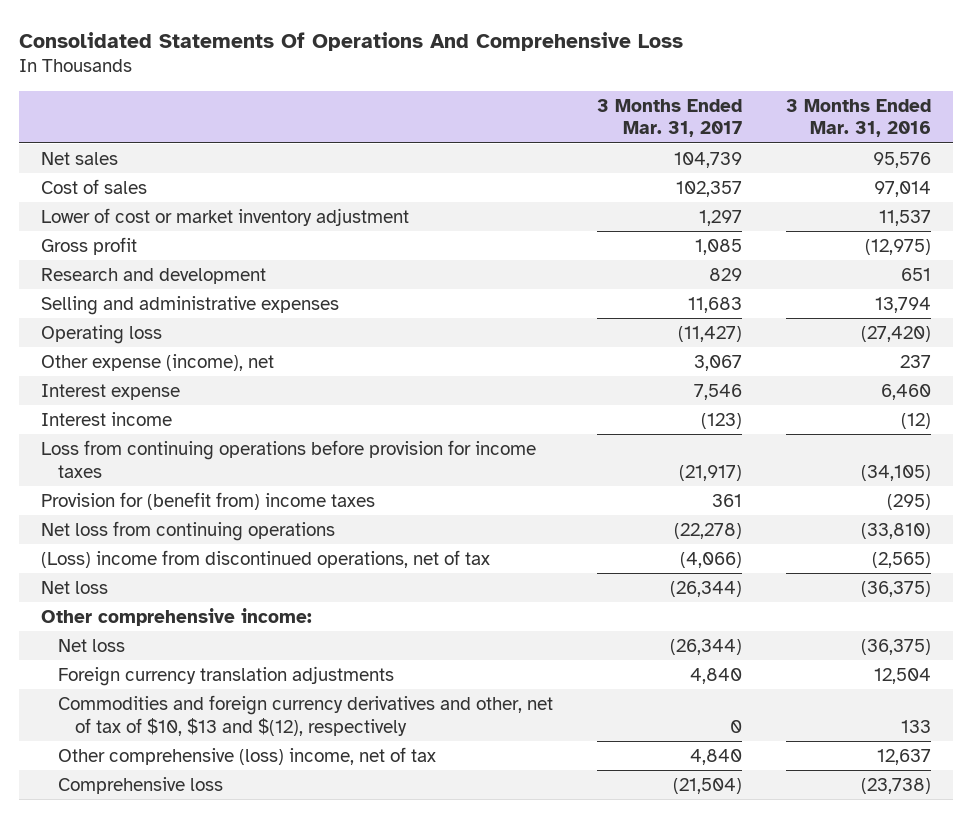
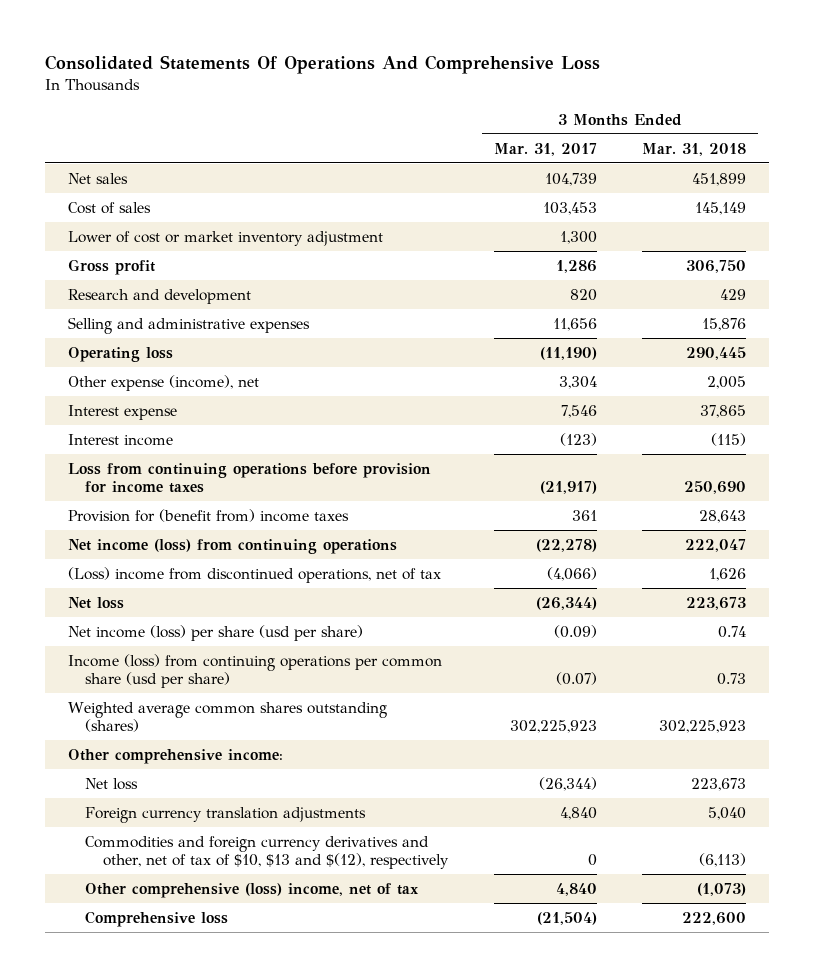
[785,98,931,138] 3 Months Ended Mar. 31, 2016 -> none
none -> [642,142,747,156] Mar. 31, 2018
[675,180,742,197] 102,357 -> [542,201,597,215] 103,453
[698,209,742,226] 1,297 -> [559,230,597,244] 1,300
[694,238,742,255] 1,085 -> [555,259,597,273] 1,286
[708,267,742,281] 829 -> [569,288,597,301] 820
[687,296,742,313] 11,683 -> [552,317,597,331] 11,656
[677,325,742,342] (11,427) -> [539,346,597,360] (11,190)
[693,354,742,371] 3,067 -> [558,375,597,389] 3,304
[41,520,336,541] Net loss from continuing operations -> [67,538,397,554] Net income (loss) from continuing operations
none -> [67,624,363,641] Net income (loss) per share (usd per share)
none -> [67,653,442,688] Income (loss) from continuing operations per common share (usd per share)
none -> [67,701,387,732] Weighted average common shares outstanding (shares)

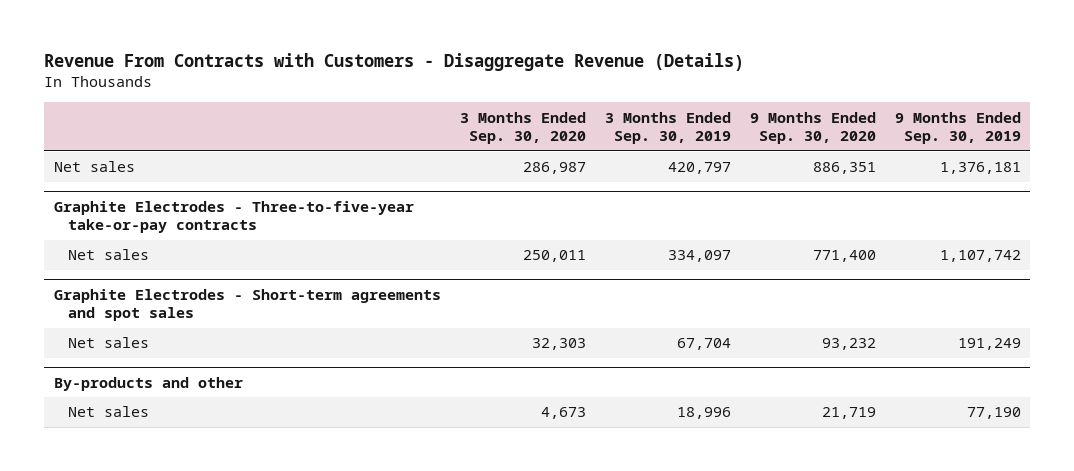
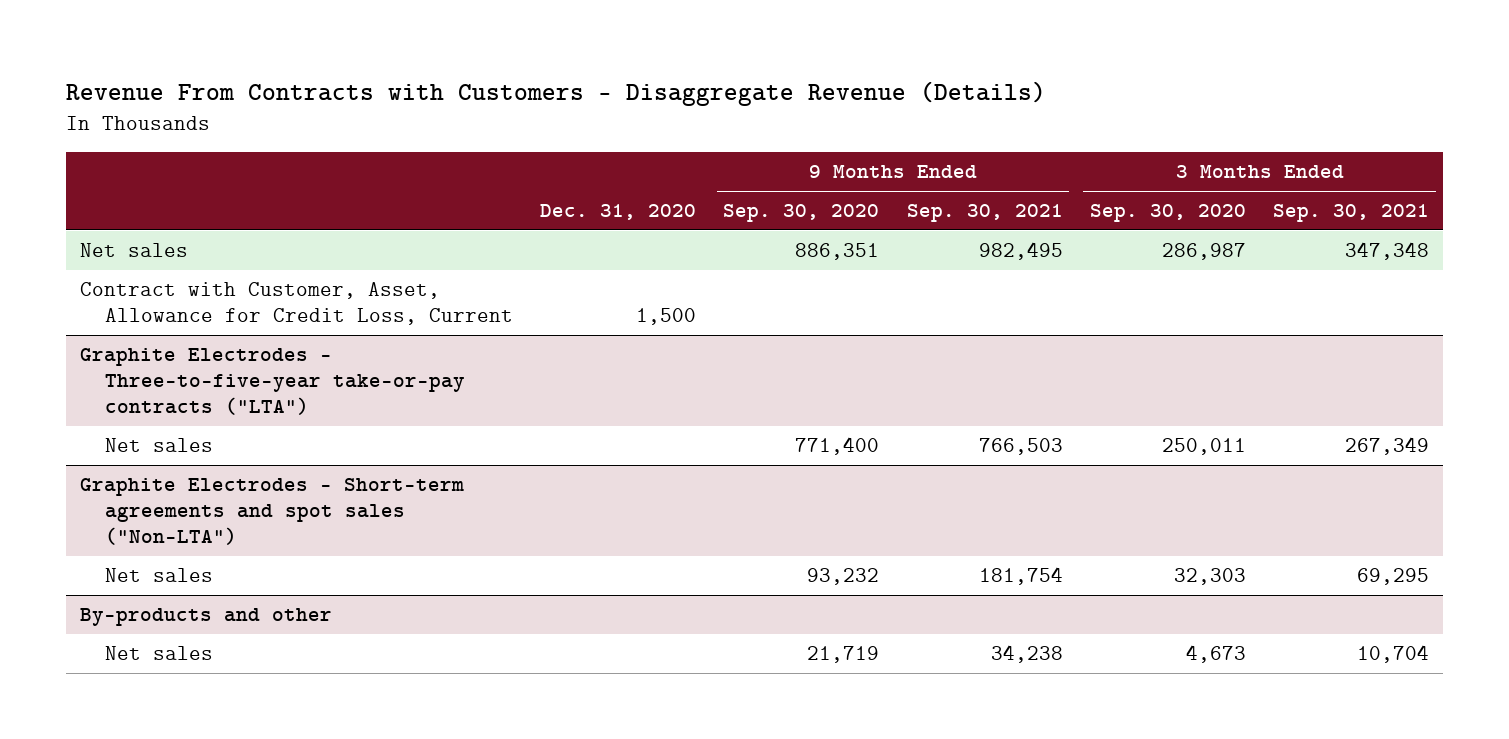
[604,111,731,145] 3 Months Ended Sep. 30, 2019 -> none
[894,111,1021,145] 9 Months Ended Sep. 30, 2019 -> none
none -> [540,204,697,221] Dec. 31, 2020
none -> [906,204,1063,223] Sep. 30, 2021
none -> [1273,204,1430,223] Sep. 30, 2021
none -> [79,282,513,326] Contract with Customer, Asset, Allowance for Credit Loss, Current
[53,200,414,234] Graphite Electrodes - Three-to-five-year take-or-pay contracts -> [79,348,465,415] Graphite Electrodes - Three-to-five-year take-or-pay contracts ("LTA")
[53,288,441,322] Graphite Electrodes - Short-term agreements and spot sales -> [79,478,464,545] Graphite Electrodes - Short-term agreements and spot sales ("Non-LTA")

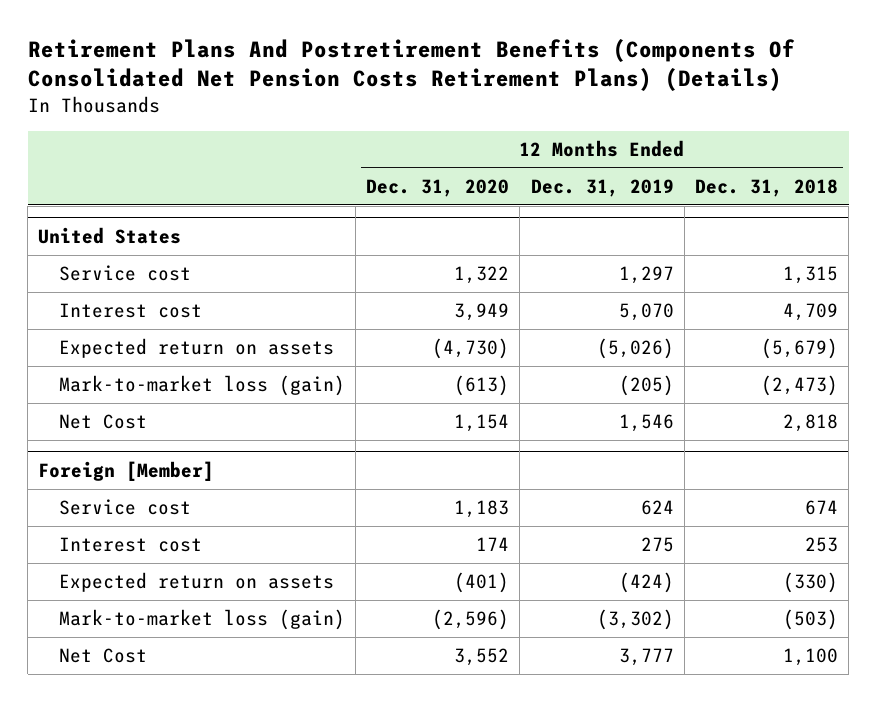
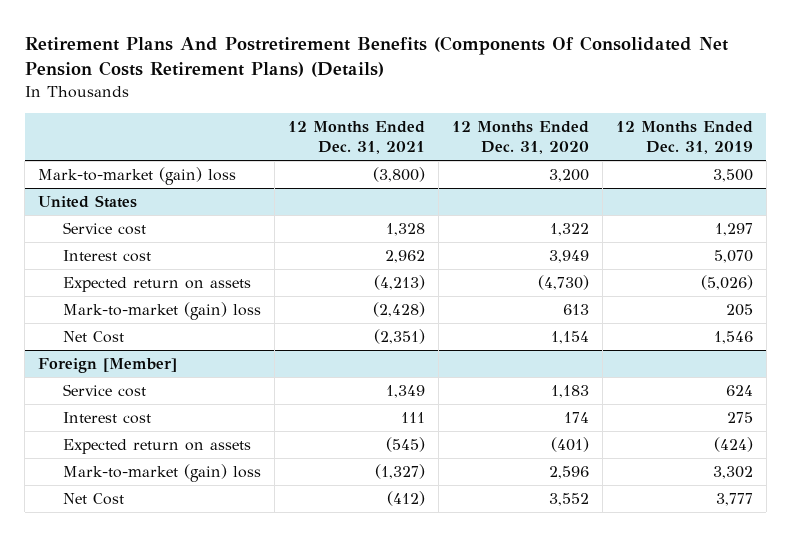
[695,179,839,198] Dec. 31, 2018 -> none
none -> [288,120,426,154] 12 Months Ended Dec. 31, 2021
none -> [38,167,237,186] Mark-to-market (gain) loss
[58,375,345,397] Mark-to-market loss (gain) -> [63,302,262,321] Mark-to-market (gain) loss
[454,375,510,397] (613) -> [563,304,590,316] 613
[618,375,674,397] (205) -> [725,304,753,317] 205
[58,609,345,631] Mark-to-market loss (gain) -> [63,464,262,483] Mark-to-market (gain) loss
[432,609,510,631] (2,596) -> [549,466,590,480] 2,596
[596,609,674,631] (3,302) -> [712,466,753,480] 3,302

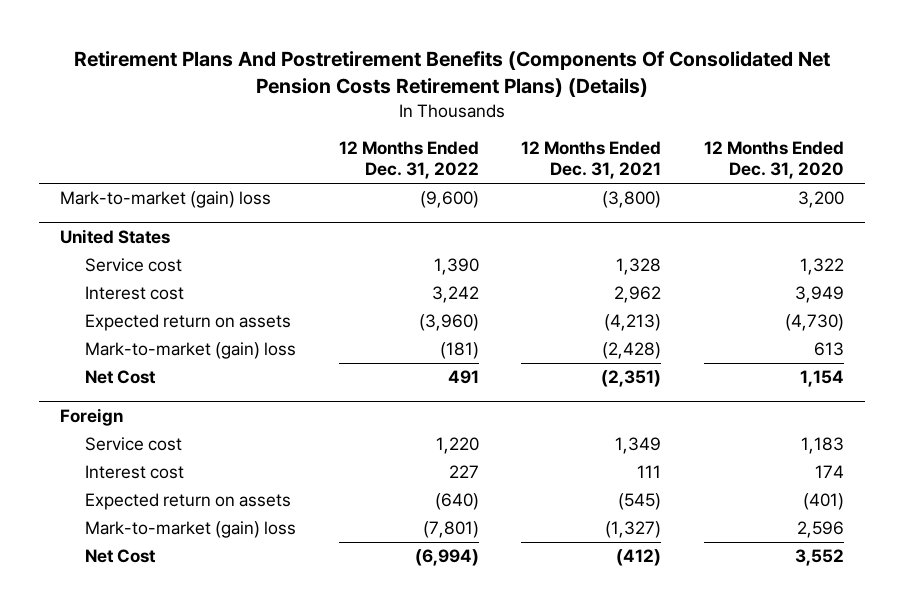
[615,120,753,154] 12 Months Ended Dec. 31, 2019 -> none
none -> [338,141,479,180] 12 Months Ended Dec. 31, 2022
[38,358,178,374] Foreign [Member] -> [60,407,124,426] Foreign

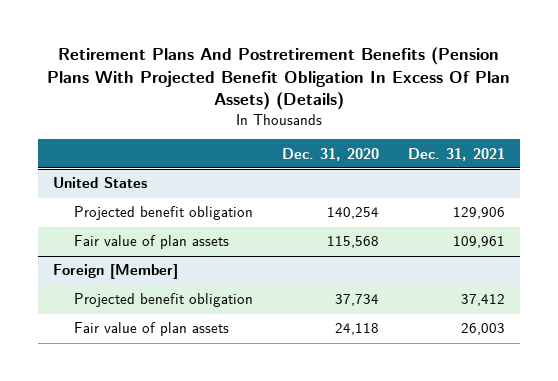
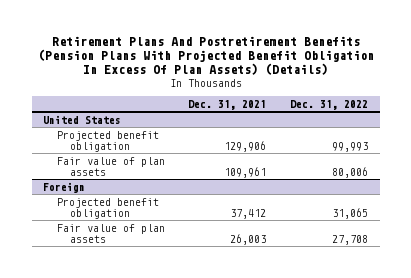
[282,147,380,161] Dec. 31, 2020 -> none
none -> [289,99,368,110] Dec. 31, 2022
[52,264,178,280] Foreign [Member] -> [43,181,86,193] Foreign

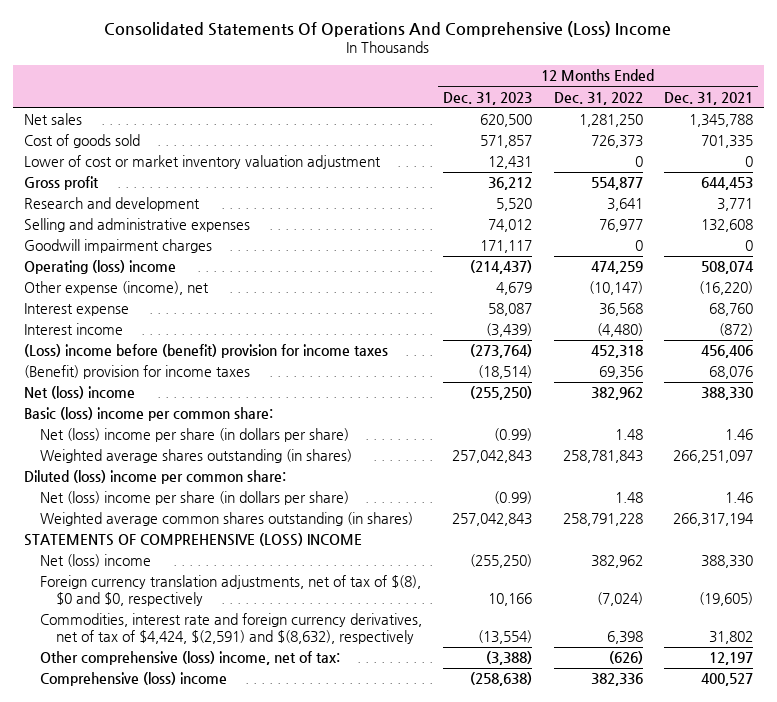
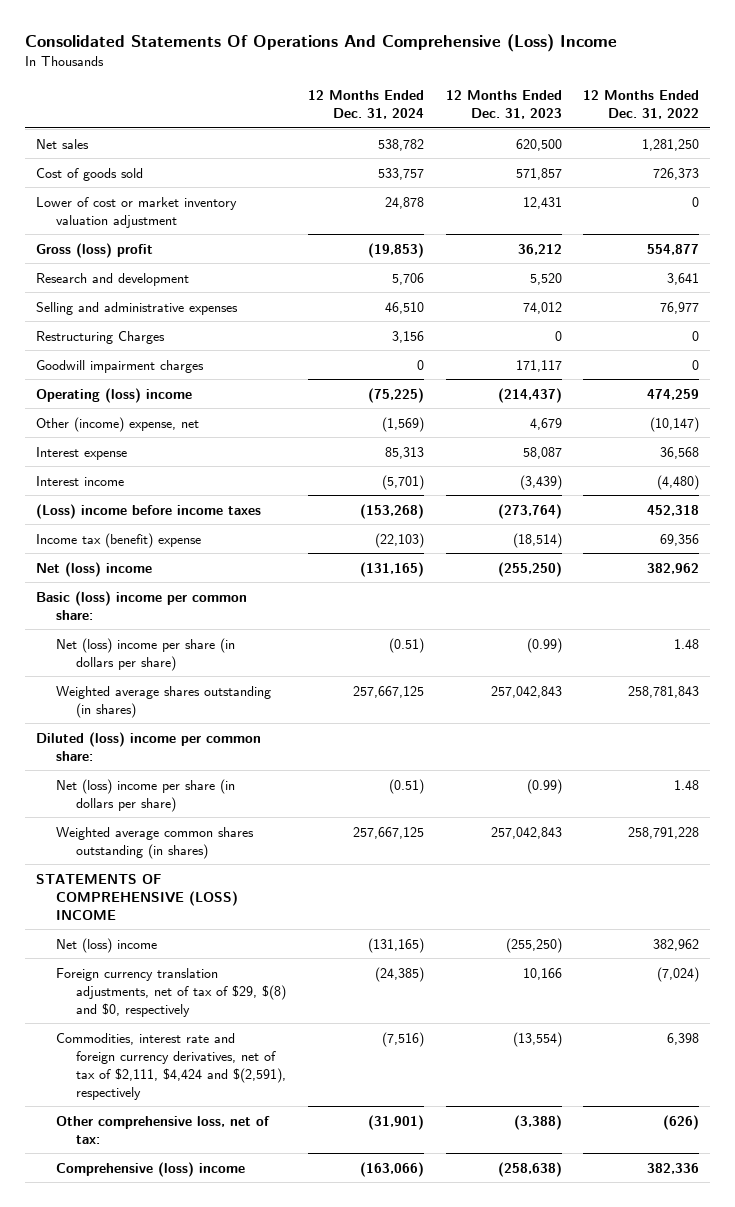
[664,91,754,105] Dec. 31, 2021 -> none
none -> [307,90,424,120] 12 Months Ended Dec. 31, 2024
[23,176,99,191] Gross profit -> [35,242,153,258] Gross (loss) profit
none -> [35,330,165,344] Restructuring Charges
[23,281,209,296] Other expense (income), net -> [35,416,199,432] Other (income) expense, net
[23,344,388,359] (Loss) income before (benefit) provision for income taxes -> [35,503,261,519] (Loss) income before income taxes
[23,365,250,380] (Benefit) provision for income taxes -> [35,532,201,548] Income tax (benefit) expense
[39,575,421,607] Foreign currency translation adjustments, net of tax of $(8), $0 and $0, respectively -> [55,967,287,1017] Foreign currency translation adjustments, net of tax of $29, $(8) and $0, respectively
[39,613,422,645] Commodities, interest rate and foreign currency derivatives, net of tax of $4,424, $(2,591) and $(8,632), respectively -> [55,1032,287,1100] Commodities, interest rate and foreign currency derivatives, net of tax of $2,111, $4,424 and $(2,591), respectively
[39,651,340,666] Other comprehensive (loss) income, net of tax: -> [55,1115,270,1144] Other comprehensive loss, net of tax:

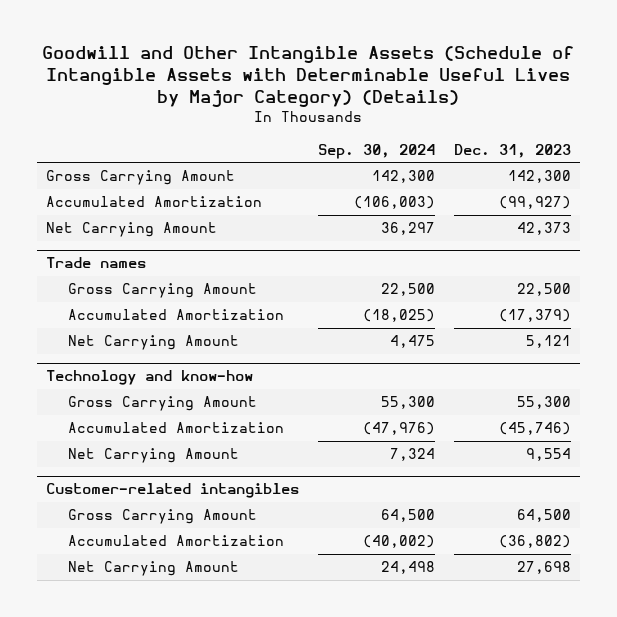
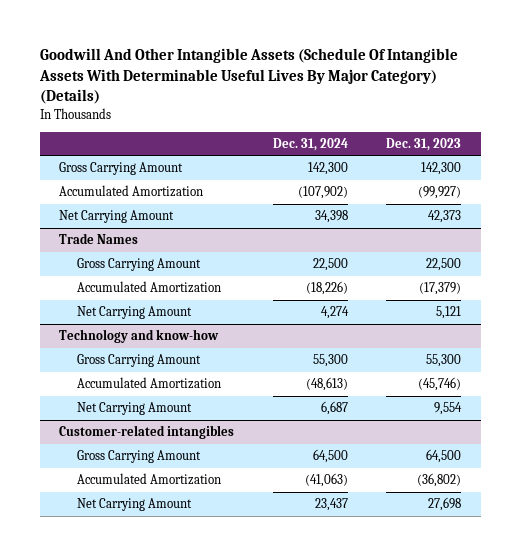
[42,45,575,107] Goodwill and Other Intangible Assets (Schedule of Intangible Assets with Determinable Useful Lives by Major Category) (Details) -> [39,48,459,104] Goodwill And Other Intangible Assets (Schedule Of Intangible Assets With Determinable Useful Lives By Major Category) (Details)
[317,143,435,159] Sep. 30, 2024 -> none
none -> [272,138,348,152] Dec. 31, 2024
[46,257,147,269] Trade names -> [59,233,139,245] Trade Names

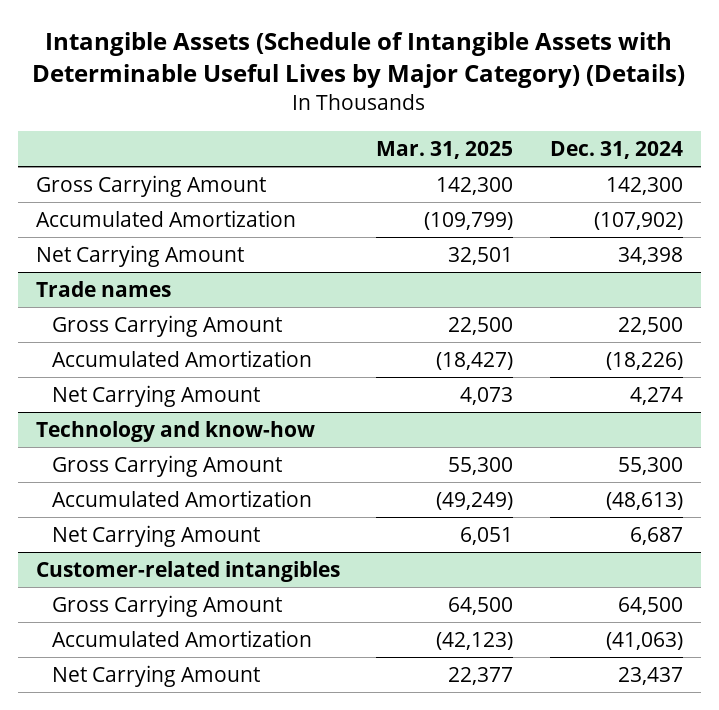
[39,48,459,104] Goodwill And Other Intangible Assets (Schedule Of Intangible Assets With Determinable Useful Lives By Major Category) (Details) -> [32,31,686,89] Intangible Assets (Schedule of Intangible Assets with Determinable Useful Lives by Major Category) (Details)
[386,138,462,152] Dec. 31, 2023 -> none
none -> [376,141,514,160] Mar. 31, 2025
[59,233,139,245] Trade Names -> [35,280,171,297] Trade names

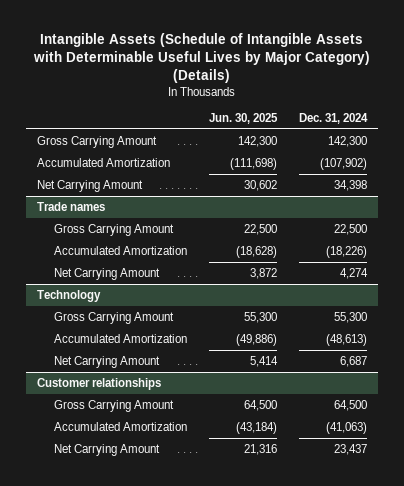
[376,141,514,160] Mar. 31, 2025 -> none
none -> [208,113,278,125] Jun. 30, 2025
[35,420,315,442] Technology and know-how -> [36,289,101,302] Technology
[35,560,340,582] Customer-related intangibles -> [36,377,161,390] Customer relationships

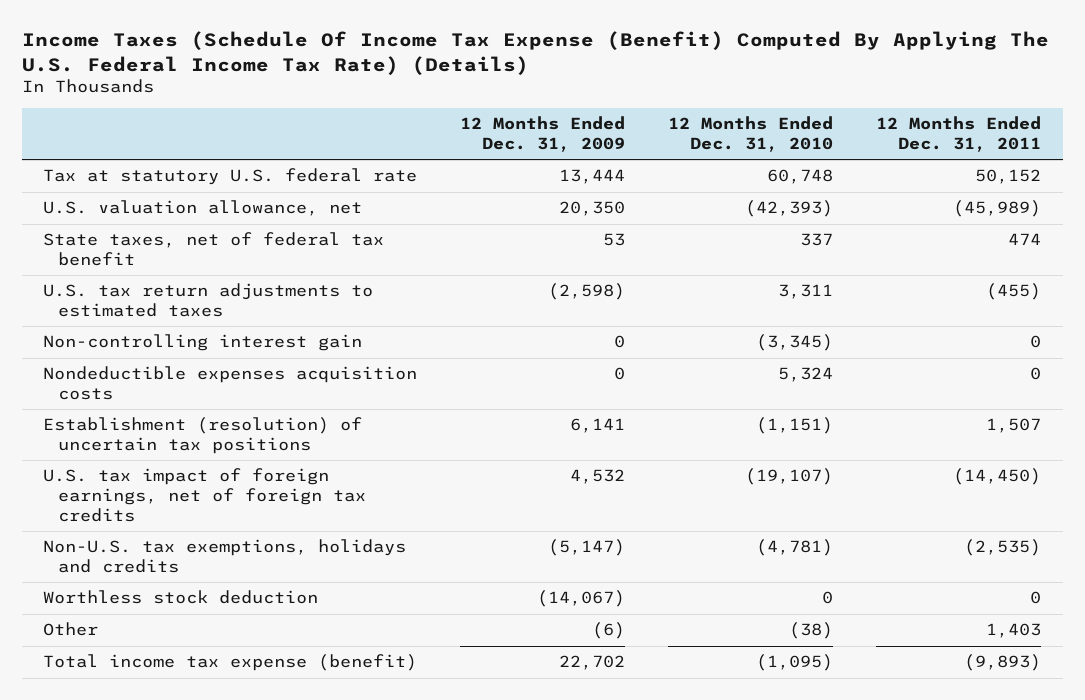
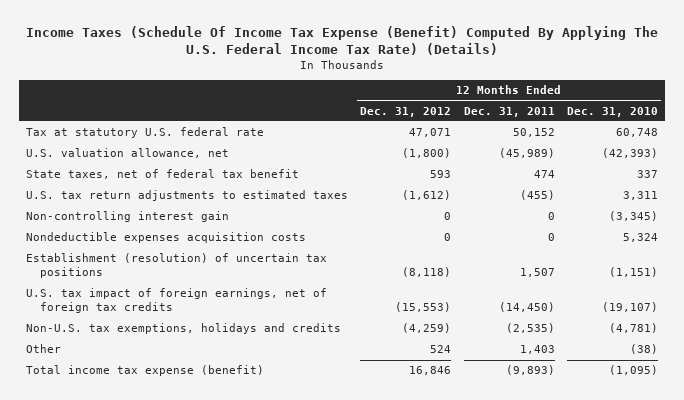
[460,116,626,152] 12 Months Ended Dec. 31, 2009 -> none
none -> [360,106,452,117] Dec. 31, 2012
[43,590,319,605] Worthless stock deduction -> none

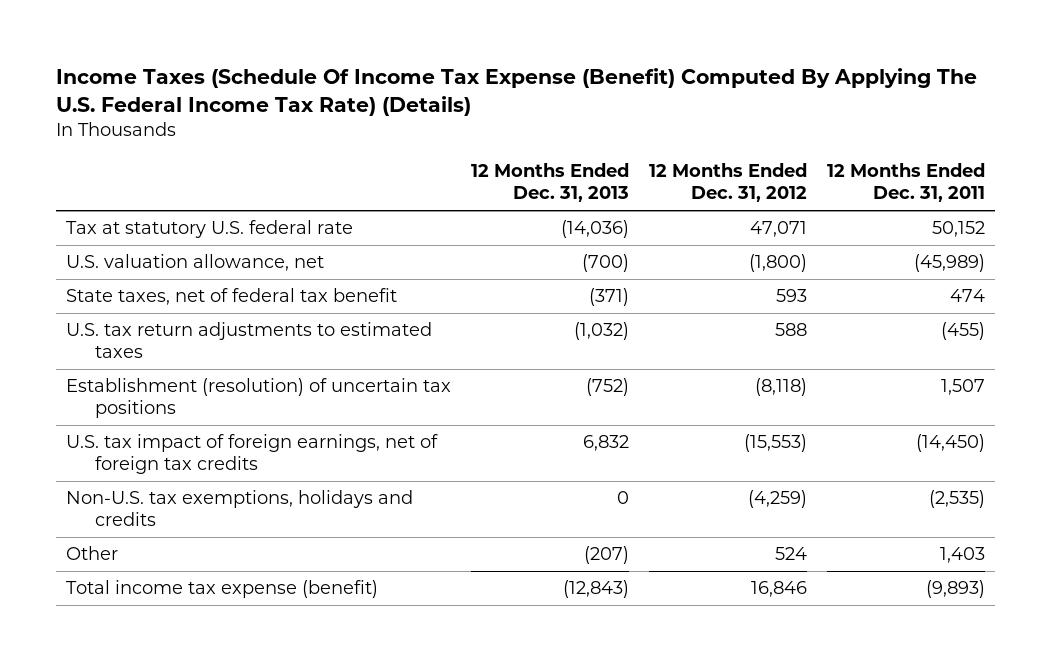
[567,106,659,117] Dec. 31, 2010 -> none
none -> [471,163,630,203] 12 Months Ended Dec. 31, 2013
[25,211,229,223] Non-controlling interest gain -> none
[25,232,306,244] Nondeductible expenses acquisition costs -> none
[402,190,452,201] (1,612) -> [775,323,808,337] 588

